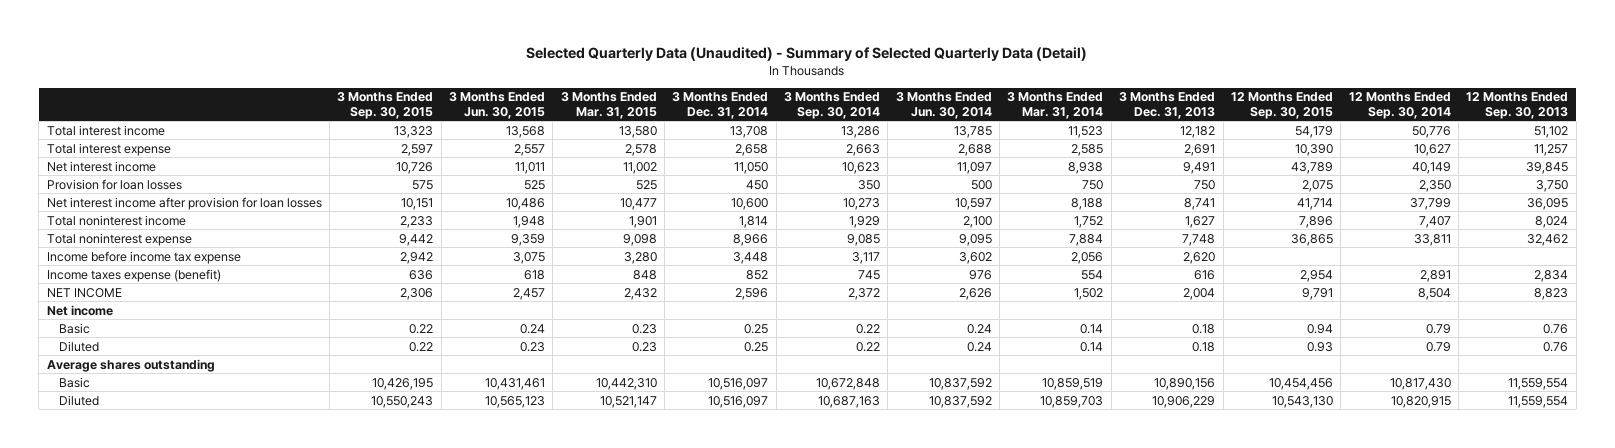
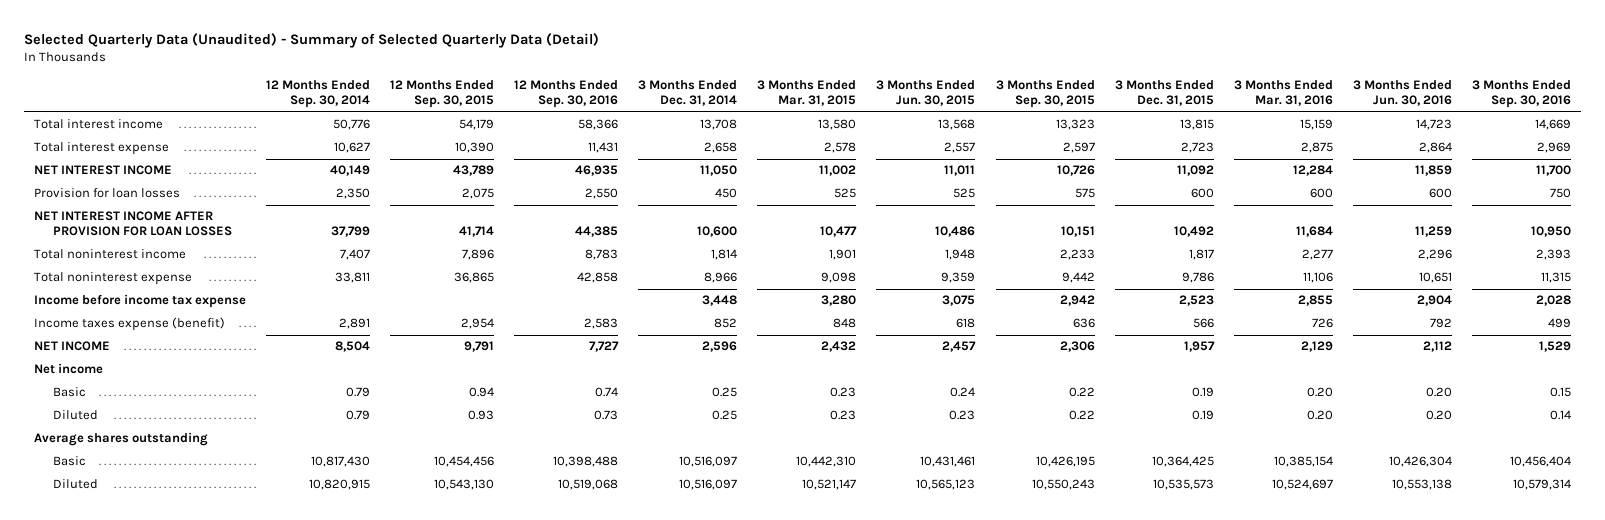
[784,92,881,119] 3 Months Ended Sep. 30, 2014 -> none
[895,92,992,119] 3 Months Ended Jun. 30, 2014 -> none
[1007,92,1104,119] 3 Months Ended Mar. 31, 2014 -> none
[1119,92,1216,119] 3 Months Ended Dec. 31, 2013 -> none
[1466,92,1569,119] 12 Months Ended Sep. 30, 2013 -> none
none -> [514,80,619,109] 12 Months Ended Sep. 30, 2016
none -> [1114,80,1214,107] 3 Months Ended Dec. 31, 2015
none -> [1233,80,1333,107] 3 Months Ended Mar. 31, 2016
none -> [1352,80,1452,107] 3 Months Ended Jun. 30, 2016
none -> [1471,80,1571,109] 3 Months Ended Sep. 30, 2016
[46,160,156,172] Net interest income -> [34,165,173,176] NET INTEREST INCOME
[46,196,322,210] Net interest income after provision for loan losses -> [34,211,232,237] NET INTEREST INCOME AFTER PROVISION FOR LOAN LOSSES

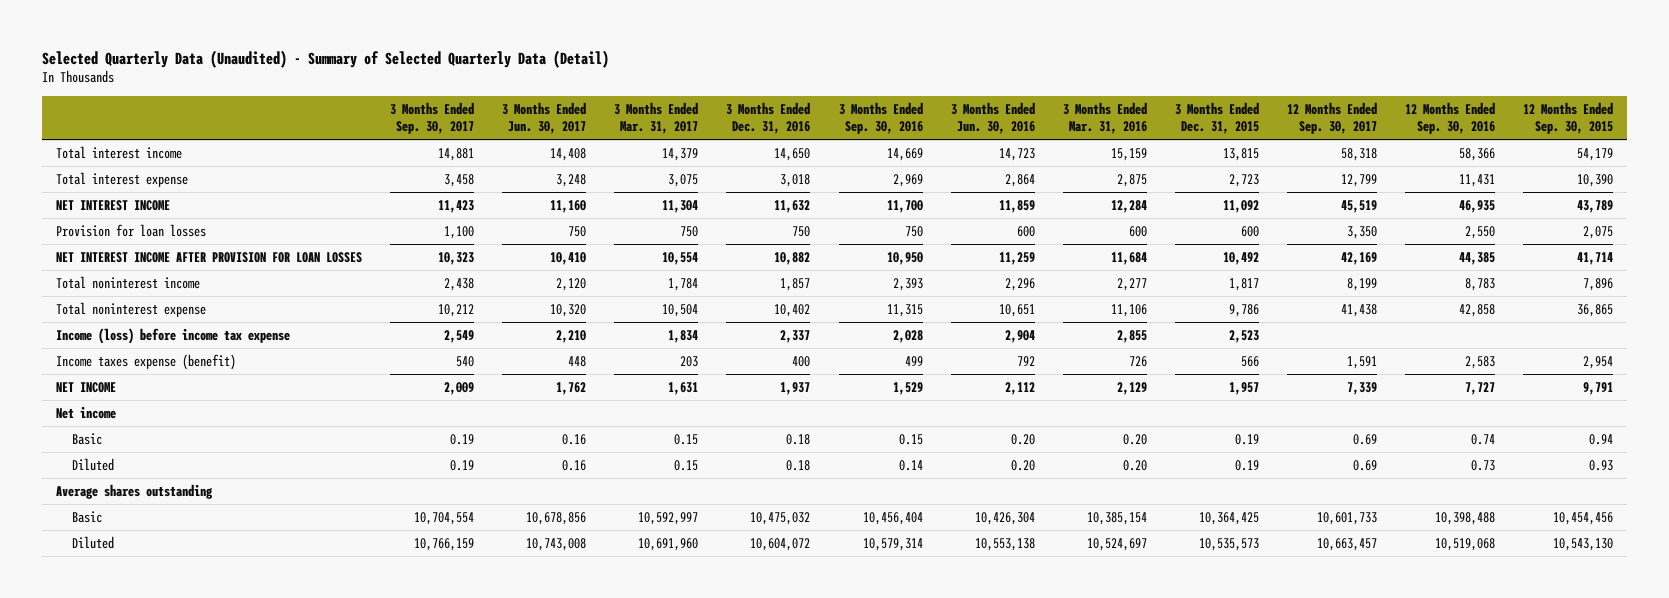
[266,80,371,109] 12 Months Ended Sep. 30, 2014 -> none
[638,80,738,107] 3 Months Ended Dec. 31, 2014 -> none
[757,80,857,107] 3 Months Ended Mar. 31, 2015 -> none
[876,80,976,107] 3 Months Ended Jun. 30, 2015 -> none
[995,80,1095,109] 3 Months Ended Sep. 30, 2015 -> none
none -> [390,101,475,134] 3 Months Ended Sep. 30, 2017
none -> [502,101,587,134] 3 Months Ended Jun. 30, 2017
none -> [614,101,699,134] 3 Months Ended Mar. 31, 2017
none -> [726,101,811,134] 3 Months Ended Dec. 31, 2016
none -> [1286,101,1377,134] 12 Months Ended Sep. 30, 2017
[34,294,247,309] Income before income tax expense -> [56,327,291,344] Income (loss) before income tax expense

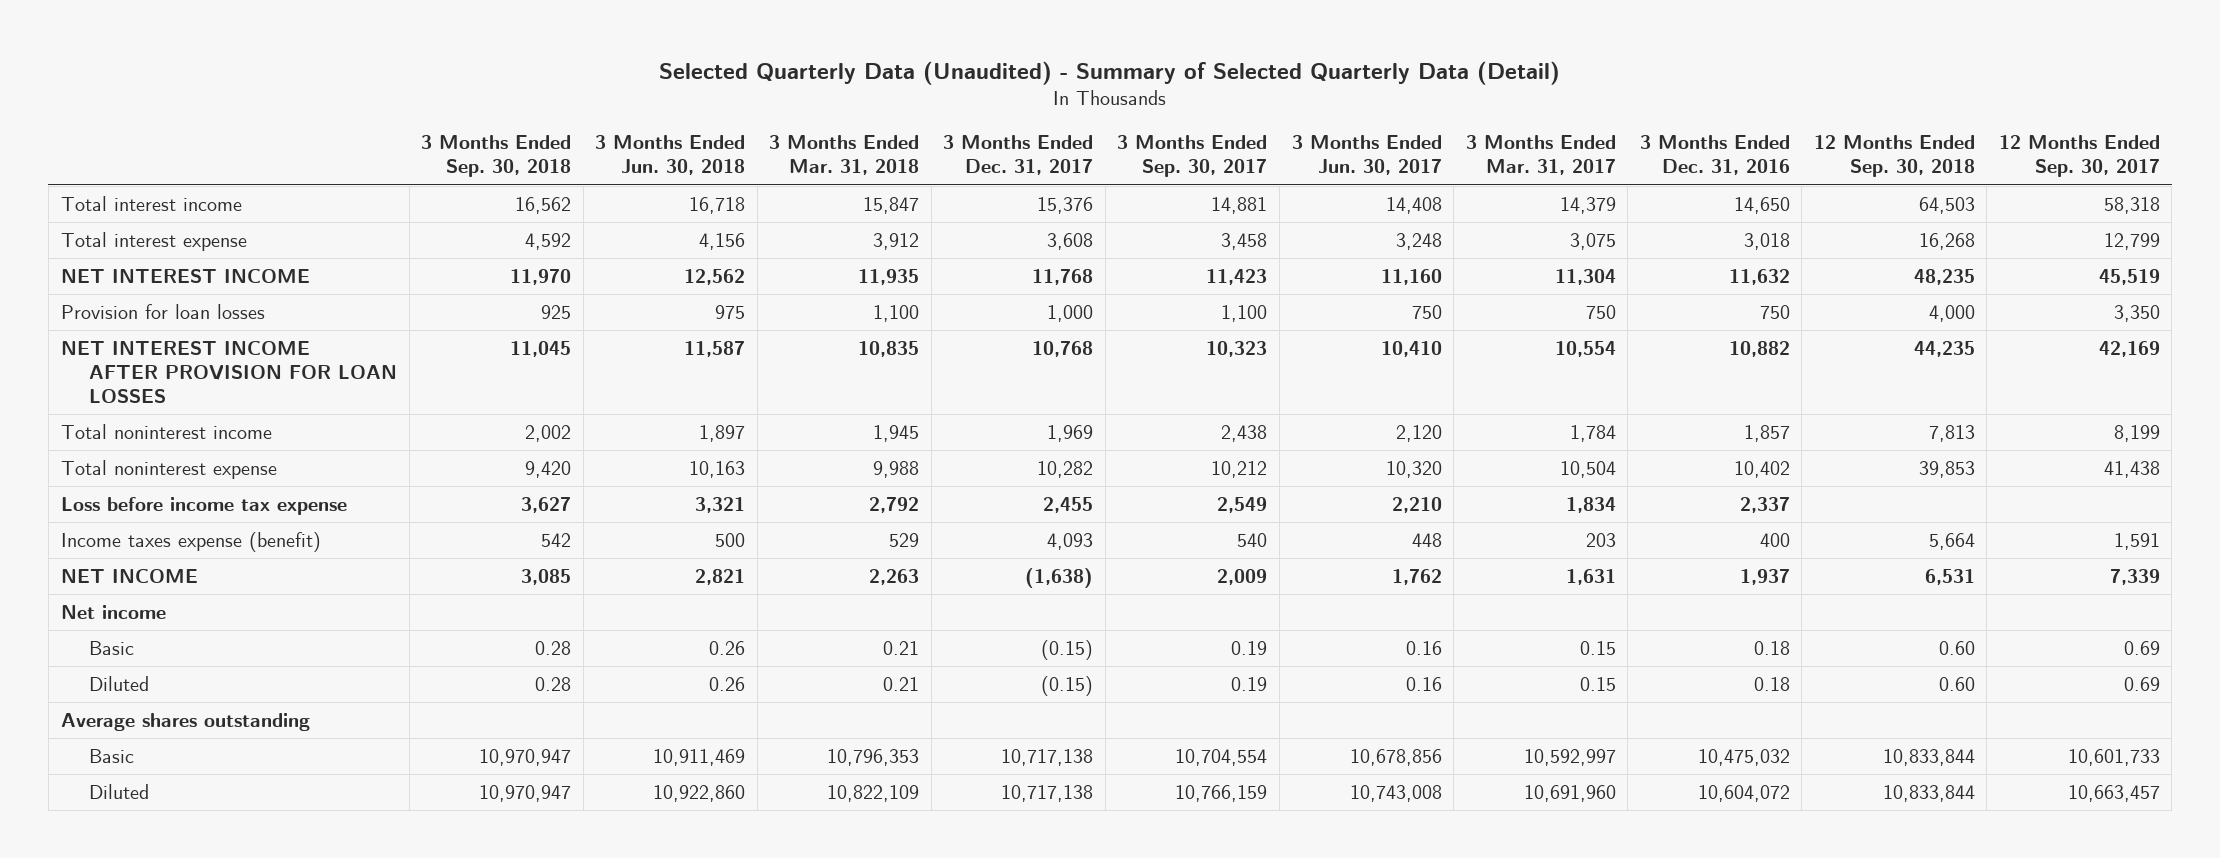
[838,101,923,134] 3 Months Ended Sep. 30, 2016 -> none
[950,101,1035,134] 3 Months Ended Jun. 30, 2016 -> none
[1062,101,1147,134] 3 Months Ended Mar. 31, 2016 -> none
[1174,101,1259,134] 3 Months Ended Dec. 31, 2015 -> none
[1404,101,1495,134] 12 Months Ended Sep. 30, 2016 -> none
[1523,101,1614,134] 12 Months Ended Sep. 30, 2015 -> none
none -> [421,135,572,178] 3 Months Ended Sep. 30, 2018
none -> [595,135,746,176] 3 Months Ended Jun. 30, 2018
none -> [769,135,920,176] 3 Months Ended Mar. 31, 2018
none -> [943,135,1094,176] 3 Months Ended Dec. 31, 2017
none -> [1813,135,1975,178] 12 Months Ended Sep. 30, 2018
[56,327,291,344] Income (loss) before income tax expense -> [60,496,347,515] Loss before income tax expense

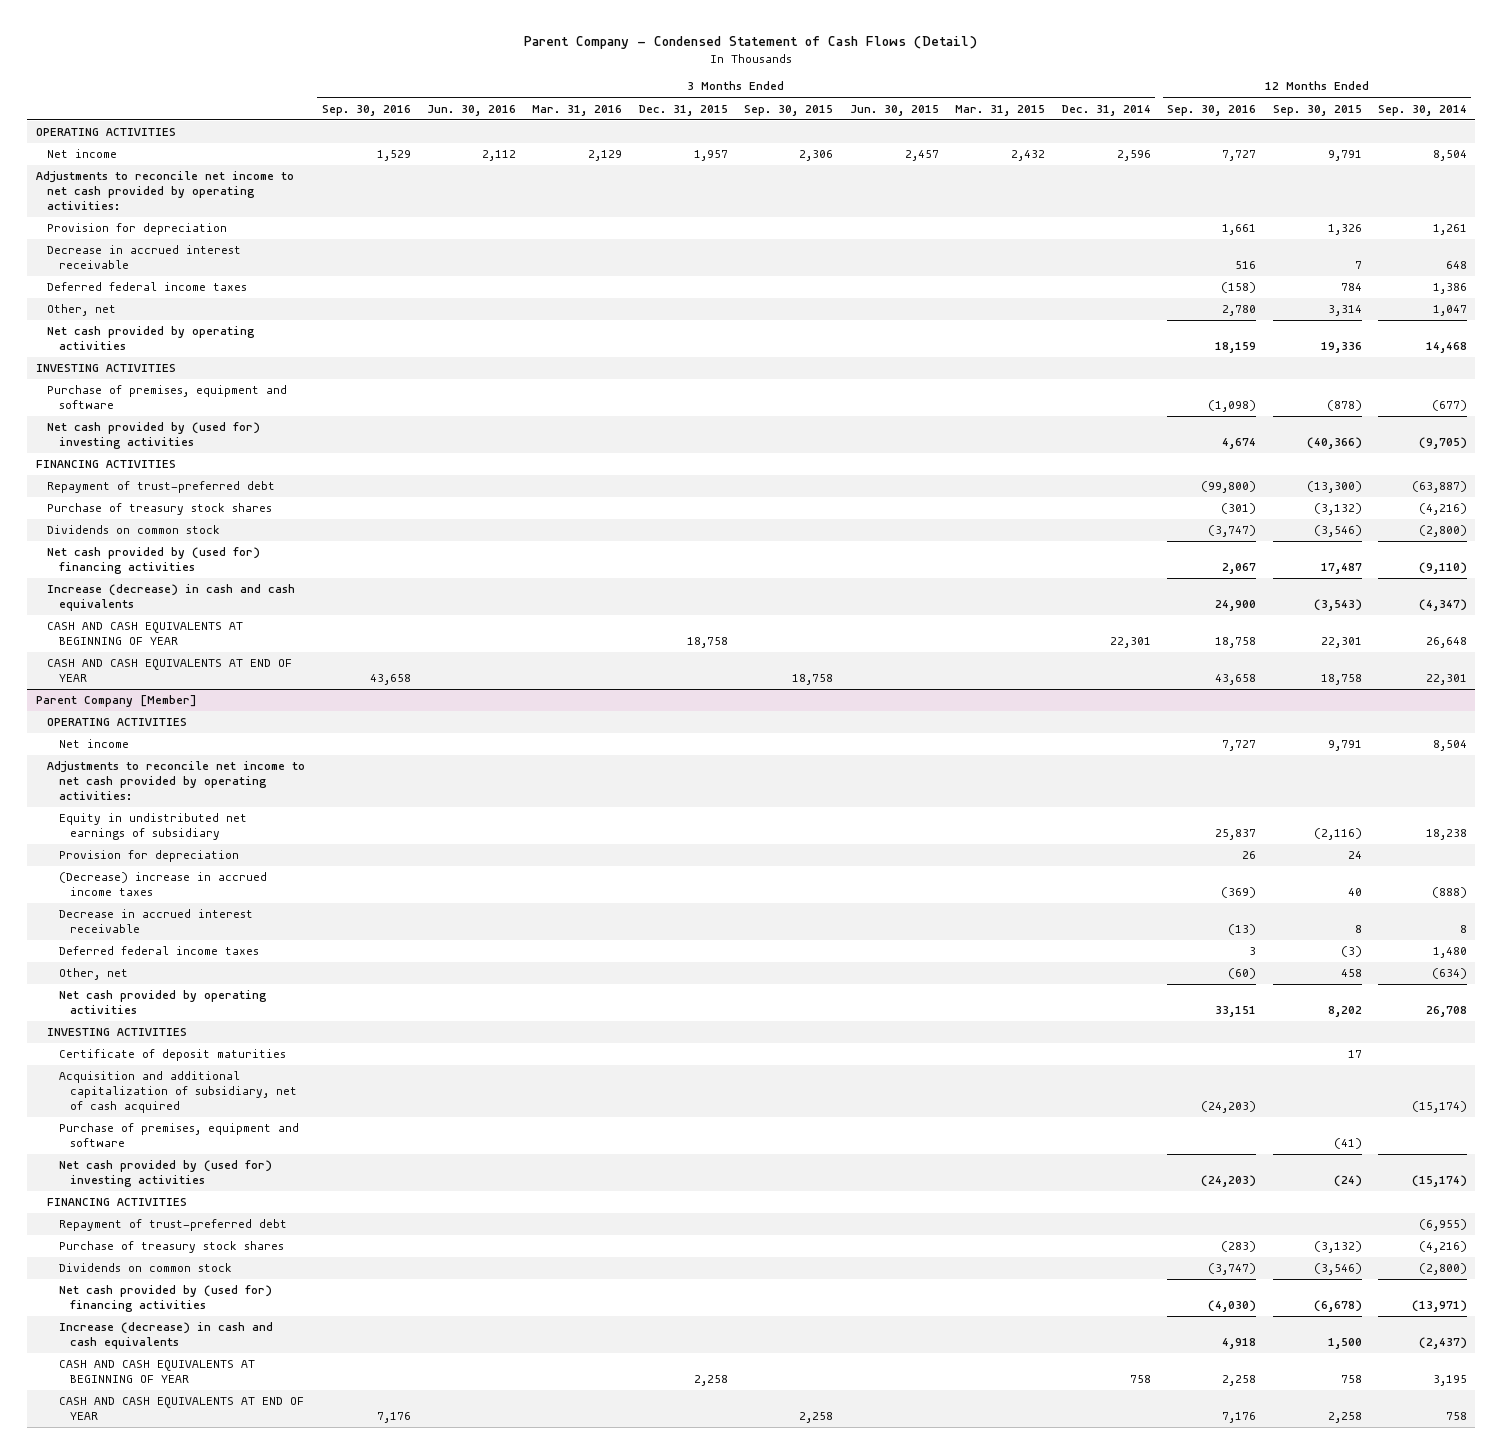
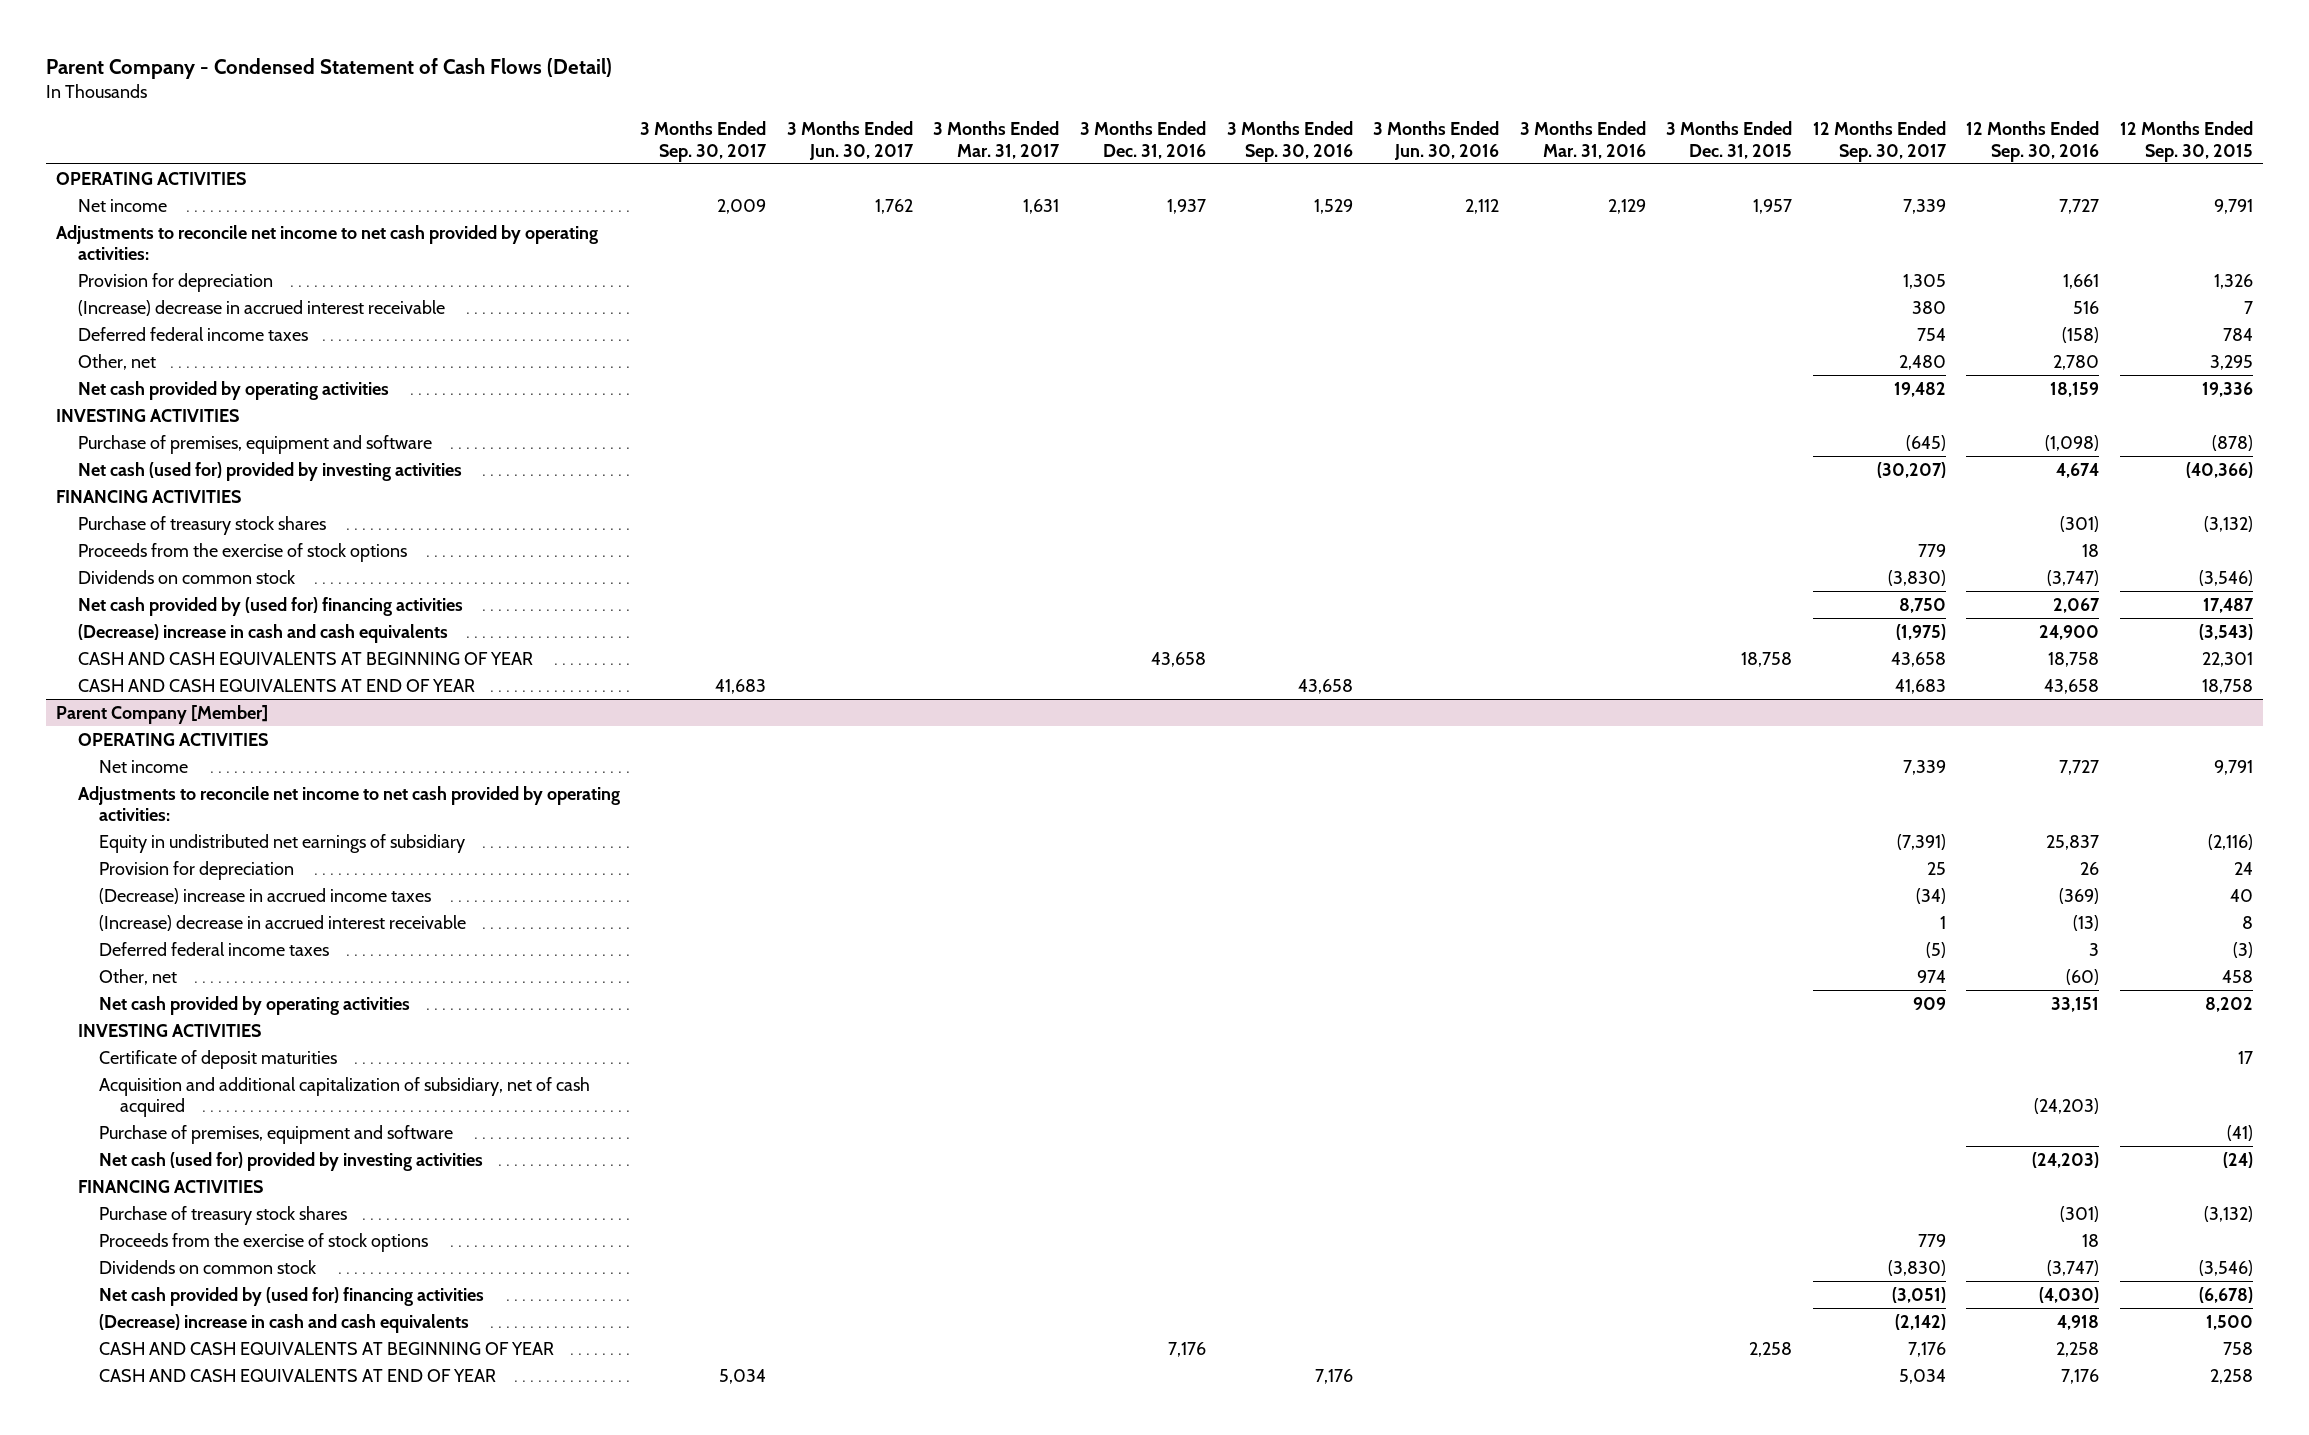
[744,104,834,116] Sep. 30, 2015 -> none
[849,104,939,116] Jun. 30, 2015 -> none
[955,104,1046,116] Mar. 31, 2015 -> none
[1061,104,1151,116] Dec. 31, 2014 -> none
[1378,104,1468,116] Sep. 30, 2014 -> none
none -> [640,121,768,162] 3 Months Ended Sep. 30, 2017
none -> [786,121,914,160] 3 Months Ended Jun. 30, 2017
none -> [933,121,1061,159] 3 Months Ended Mar. 31, 2017
none -> [1079,121,1206,159] 3 Months Ended Dec. 31, 2016
none -> [1812,121,1947,162] 12 Months Ended Sep. 30, 2017
[47,245,242,269] Decrease in accrued interest receivable -> [77,299,445,316] (Increase) decrease in accrued interest receivable
[1327,305,1362,317] 3,314 -> [2210,354,2254,370] 3,295
[47,422,261,449] Net cash provided by (used for) investing activities -> [77,461,462,481] Net cash (used for) provided by investing activities
[47,481,276,494] Repayment of trust-preferred debt -> none
none -> [77,542,407,562] Proceeds from the exercise of stock options
[47,584,296,611] Increase (decrease) in cash and cash equivalents -> [77,623,448,643] (Decrease) increase in cash and cash equivalents
[58,909,253,933] Decrease in accrued interest receivable -> [98,914,466,931] (Increase) decrease in accrued interest receivable
[58,1160,272,1187] Net cash provided by (used for) investing activities -> [98,1151,483,1171] Net cash (used for) provided by investing activities
[58,1219,287,1232] Repayment of trust-preferred debt -> none
[1221,1241,1257,1253] (283) -> [2060,1205,2100,1222] (301)
none -> [98,1232,428,1252] Proceeds from the exercise of stock options
[58,1322,273,1349] Increase (decrease) in cash and cash equivalents -> [98,1313,469,1333] (Decrease) increase in cash and cash equivalents

